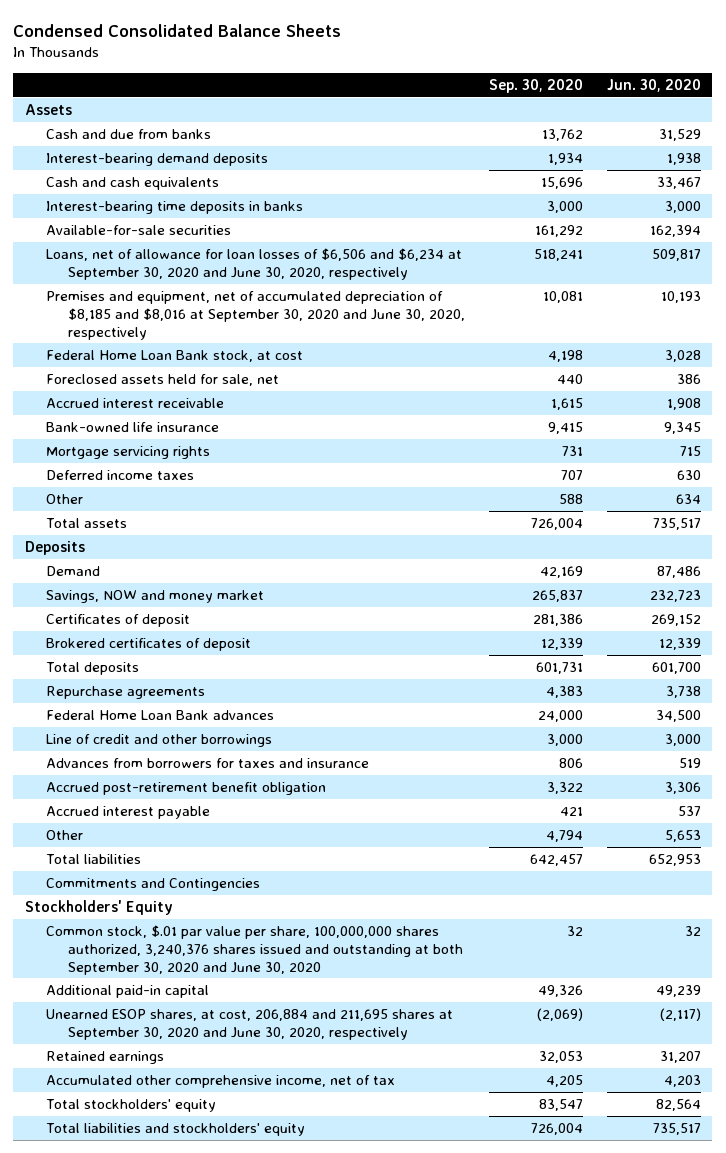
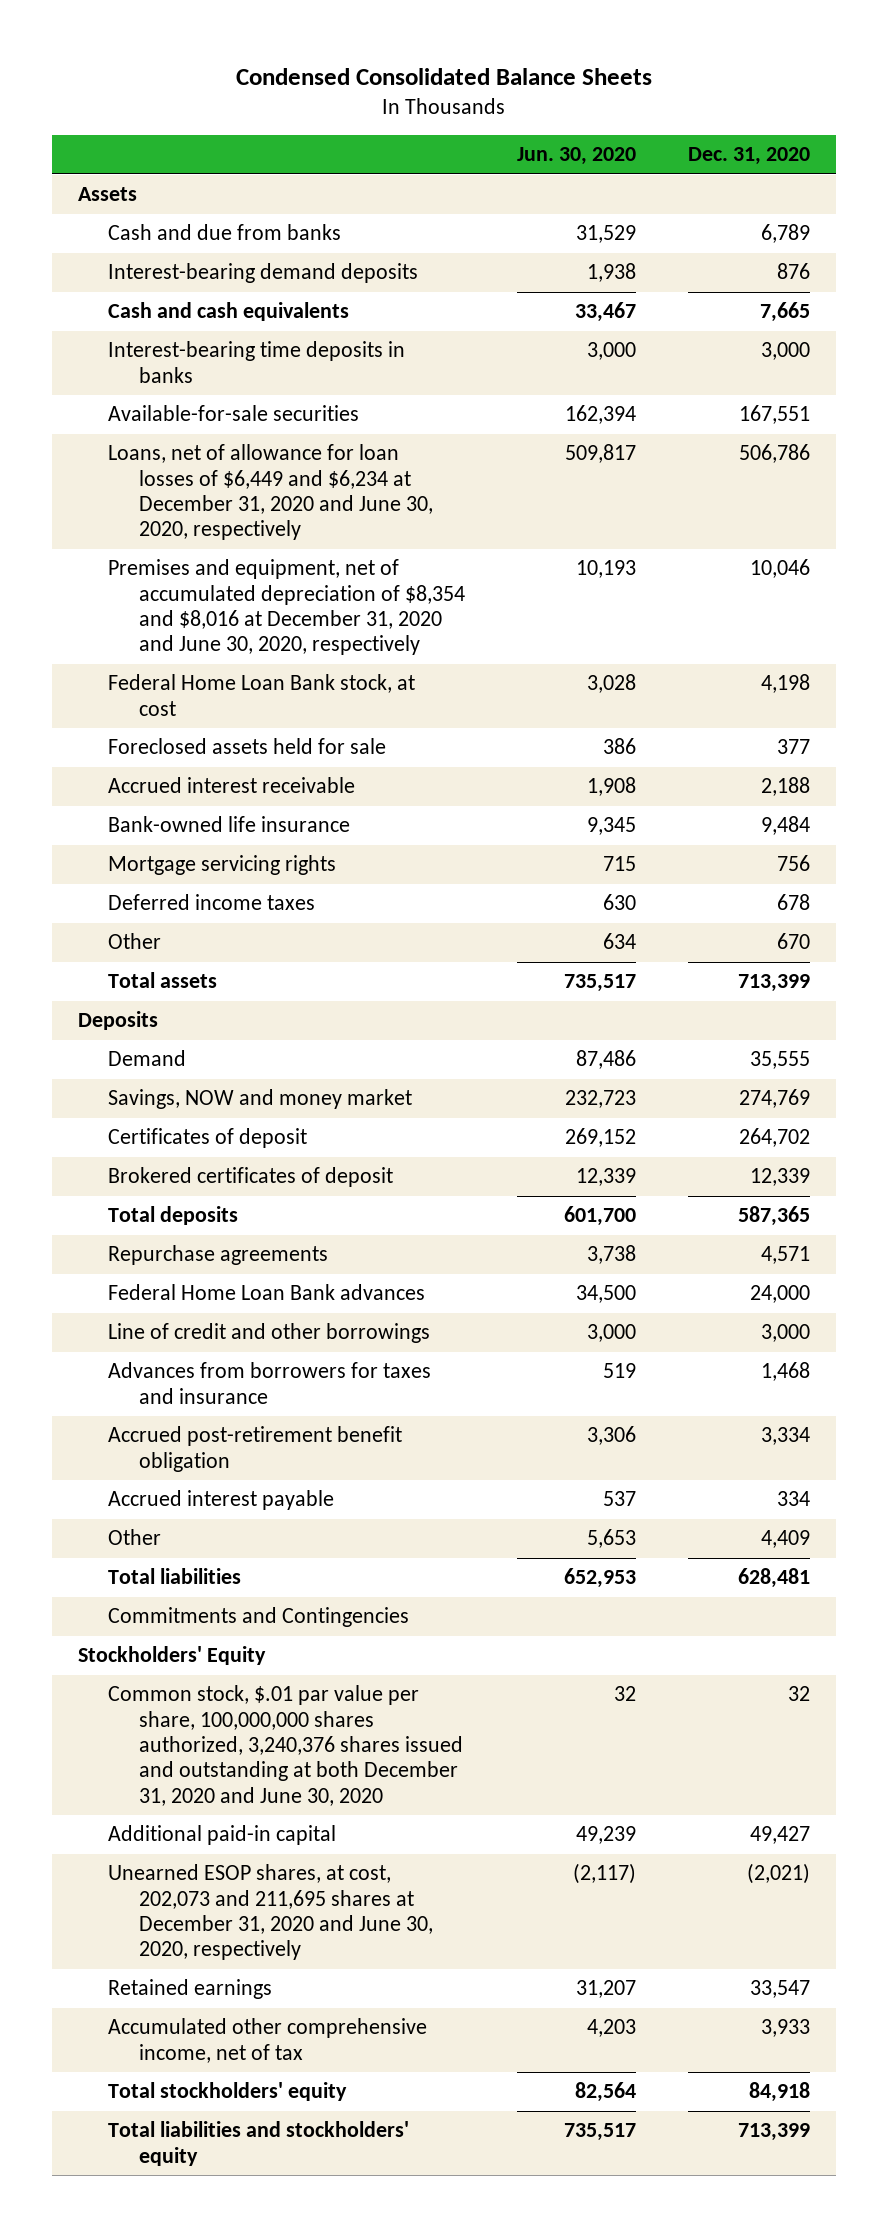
[488,78,583,93] Sep. 30, 2020 -> none
none -> [688,147,811,166] Dec. 31, 2020
[46,248,463,280] Loans, net of allowance for loan losses of $6,506 and $6,234 at September 30, 2020 and June 30, 2020, respectively -> [108,444,434,541] Loans, net of allowance for loan losses of $6,449 and $6,234 at December 31, 2020 and June 30, 2020, respectively
[46,291,465,340] Premises and equipment, net of accumulated depreciation of $8,185 and $8,016 at September 30, 2020 and June 30, 2020, respectively -> [108,559,466,656] Premises and equipment, net of accumulated depreciation of $8,354 and $8,016 at December 31, 2020 and June 30, 2020, respectively
[46,374,280,387] Foreclosed assets held for sale, net -> [108,738,387,755] Foreclosed assets held for sale
[46,925,463,975] Common stock, $.01 par value per share, 100,000,000 shares authorized, 3,240,376 shares issued and outstanding at both September 30, 2020 and June 30, 2020 -> [108,1685,464,1806] Common stock, $.01 par value per share, 100,000,000 shares authorized, 3,240,376 shares issued and outstanding at both December 31, 2020 and June 30, 2020
[46,1009,454,1040] Unearned ESOP shares, at cost, 206,884 and 211,695 shares at September 30, 2020 and June 30, 2020, respectively -> [108,1864,434,1961] Unearned ESOP shares, at cost, 202,073 and 211,695 shares at December 31, 2020 and June 30, 2020, respectively

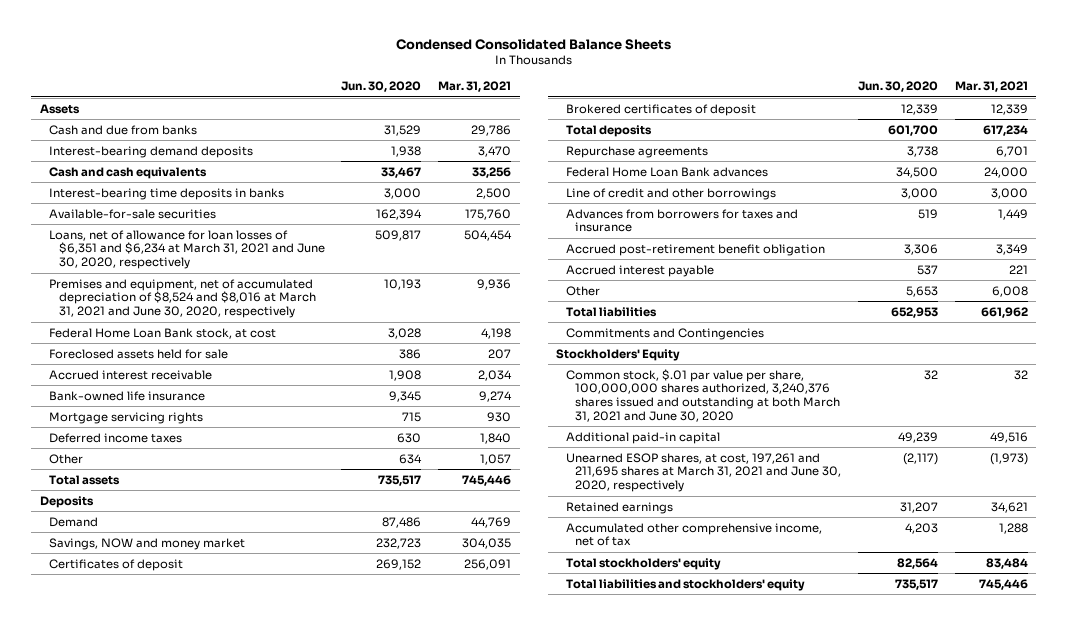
[688,147,811,166] Dec. 31, 2020 -> none
none -> [438,81,512,93] Mar. 31, 2021
[108,444,434,541] Loans, net of allowance for loan losses of $6,449 and $6,234 at December 31, 2020 and June 30, 2020, respectively -> [49,229,325,270] Loans, net of allowance for loan losses of $6,351 and $6,234 at March 31, 2021 and June 30, 2020, respectively
[108,559,466,656] Premises and equipment, net of accumulated depreciation of $8,354 and $8,016 at December 31, 2020 and June 30, 2020, respectively -> [49,278,316,319] Premises and equipment, net of accumulated depreciation of $8,524 and $8,016 at March 31, 2021 and June 30, 2020, respectively
[108,1685,464,1806] Common stock, $.01 par value per share, 100,000,000 shares authorized, 3,240,376 shares issued and outstanding at both December 31, 2020 and June 30, 2020 -> [565,368,841,422] Common stock, $.01 par value per share, 100,000,000 shares authorized, 3,240,376 shares issued and outstanding at both March 31, 2021 and June 30, 2020
[108,1864,434,1961] Unearned ESOP shares, at cost, 202,073 and 211,695 shares at December 31, 2020 and June 30, 2020, respectively -> [565,452,842,493] Unearned ESOP shares, at cost, 197,261 and 211,695 shares at March 31, 2021 and June 30, 2020, respectively

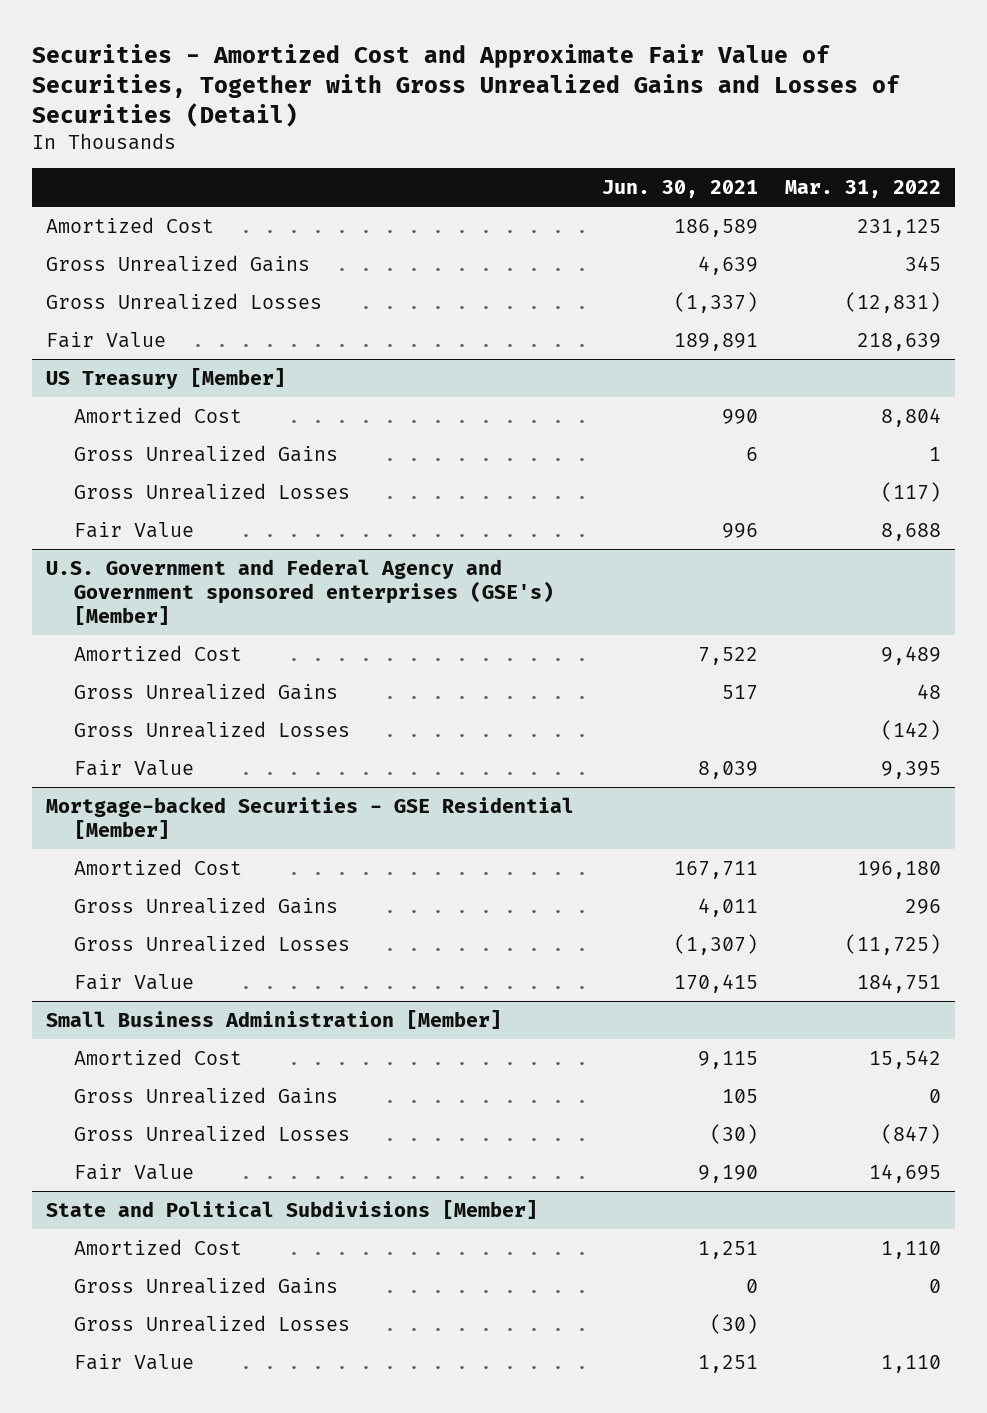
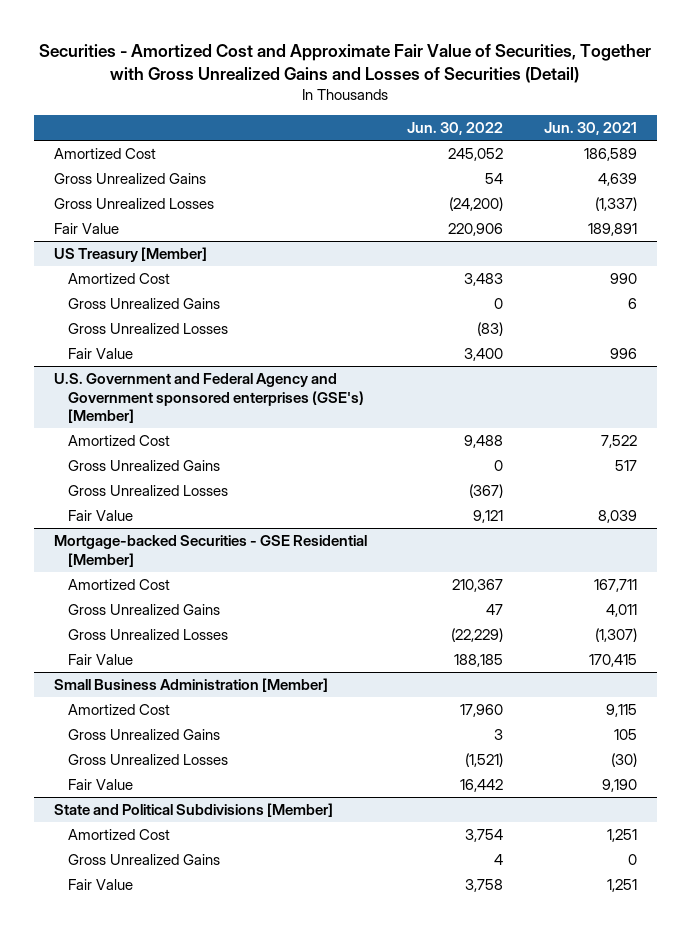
[785,180,942,199] Mar. 31, 2022 -> none
none -> [407,122,504,136] Jun. 30, 2022
[73,1314,350,1332] Gross Unrealized Losses -> none

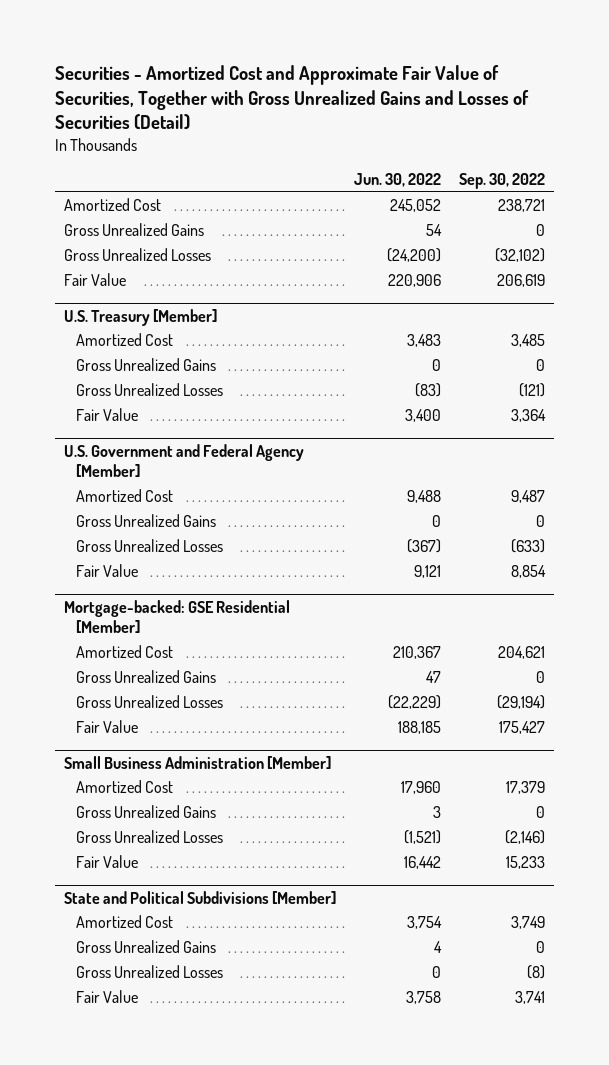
[543,122,637,136] Jun. 30, 2021 -> none
none -> [458,173,545,190] Sep. 30, 2022
[53,247,207,263] US Treasury [Member] -> [64,308,218,326] U.S. Treasury [Member]
[53,373,364,424] U.S. Government and Federal Agency and Government sponsored enterprises (GSE's) [Member] -> [64,443,305,477] U.S. Government and Federal Agency [Member]
[53,535,367,567] Mortgage-backed Securities - GSE Residential [Member] -> [64,599,291,633] Mortgage-backed: GSE Residential [Member]
none -> [75,965,223,979] Gross Unrealized Losses

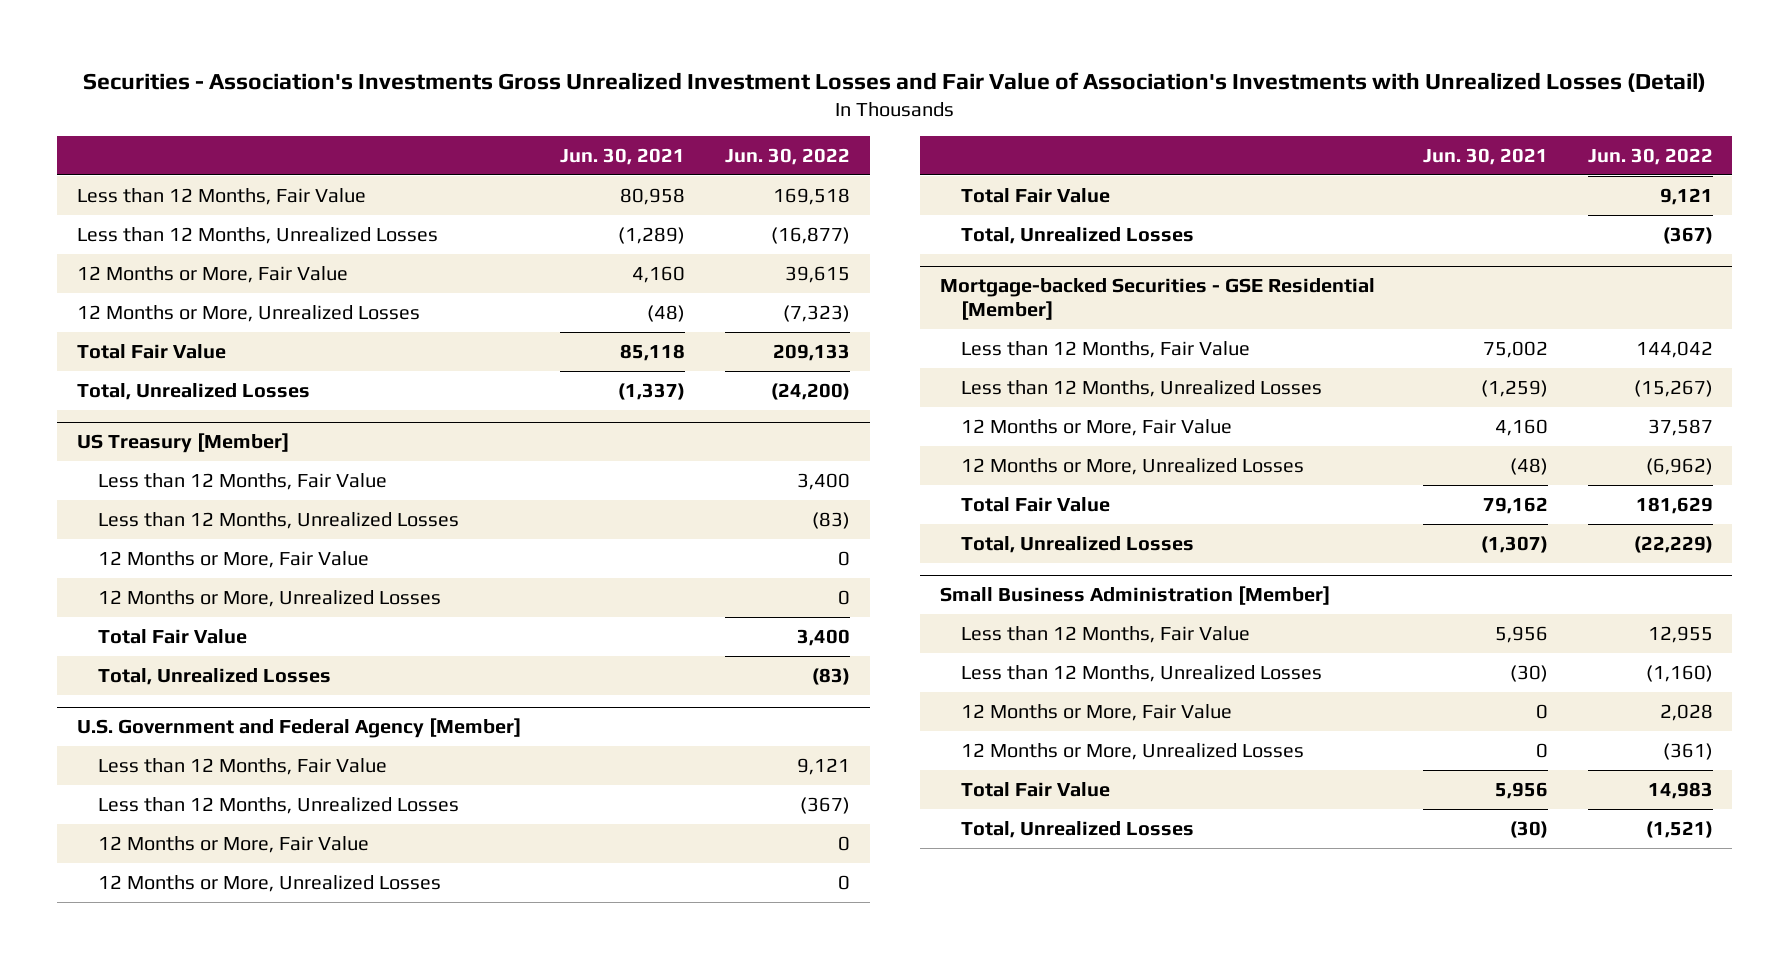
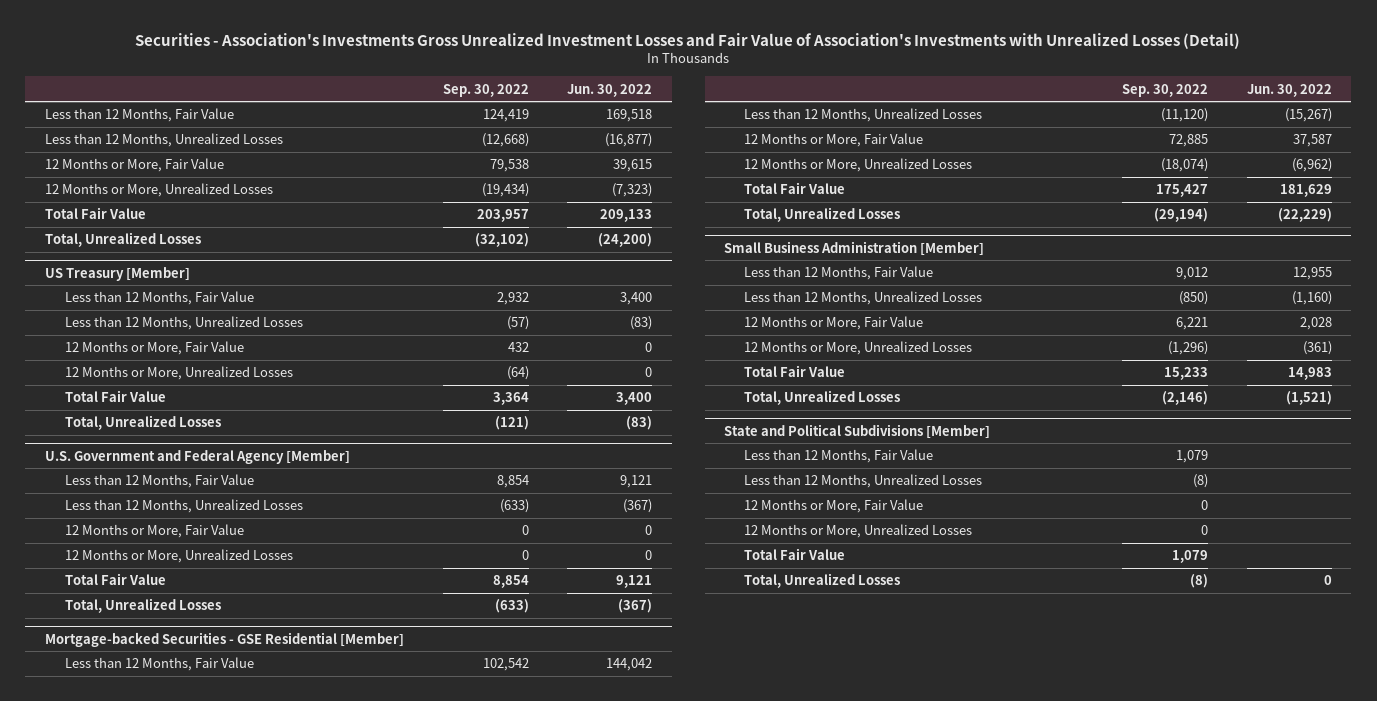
[560,148,686,166] Jun. 30, 2021 -> none
none -> [442,83,529,97] Sep. 30, 2022
none -> [724,423,991,439] State and Political Subdivisions [Member]
none -> [744,449,934,464] Less than 12 Months, Fair Value
none -> [744,474,983,489] Less than 12 Months, Unrealized Losses
none -> [744,499,924,514] 12 Months or More, Fair Value
none -> [744,524,973,539] 12 Months or More, Unrealized Losses
none -> [744,548,846,561] Total Fair Value
none -> [744,573,901,589] Total, Unrealized Losses

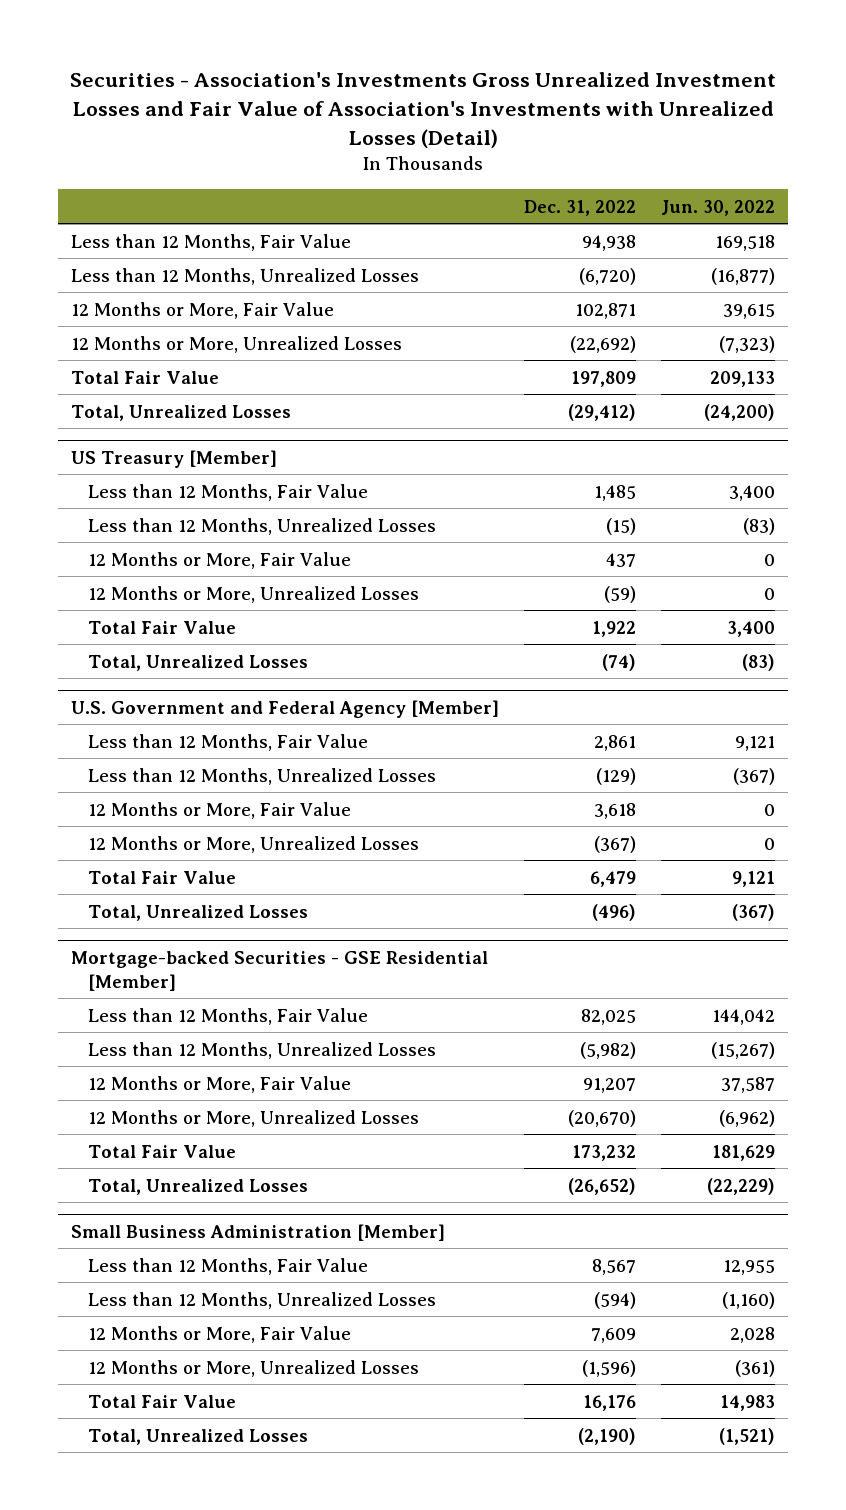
[442,83,529,97] Sep. 30, 2022 -> none
none -> [524,199,637,216] Dec. 31, 2022
[724,423,991,439] State and Political Subdivisions [Member] -> none
[744,449,934,464] Less than 12 Months, Fair Value -> none
[744,474,983,489] Less than 12 Months, Unrealized Losses -> none
[744,499,924,514] 12 Months or More, Fair Value -> none
[744,524,973,539] 12 Months or More, Unrealized Losses -> none
[744,548,846,561] Total Fair Value -> none
[744,573,901,589] Total, Unrealized Losses -> none

